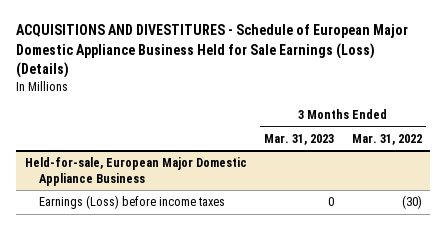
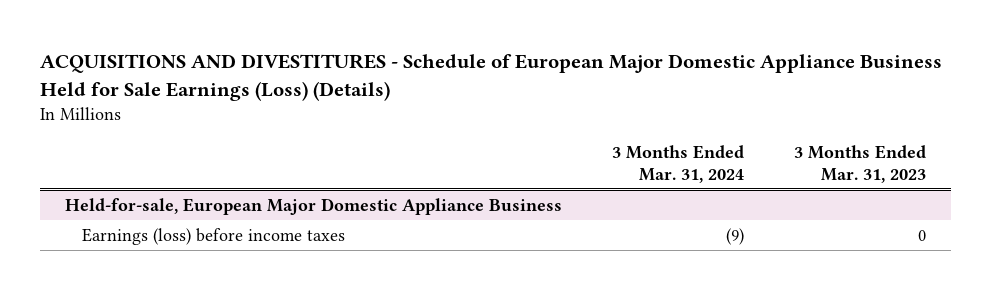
[351,133,422,145] Mar. 31, 2022 -> none
none -> [612,145,745,183] 3 Months Ended Mar. 31, 2024
[39,195,226,210] Earnings (Loss) before income taxes -> [82,227,346,245] Earnings (loss) before income taxes

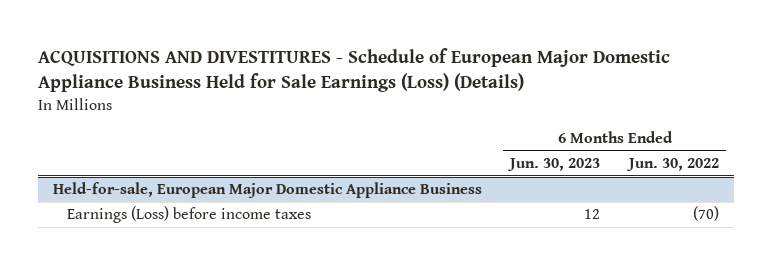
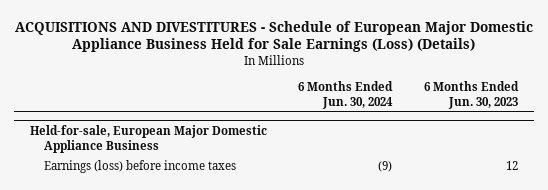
[626,158,720,172] Jun. 30, 2022 -> none
none -> [298,80,394,109] 6 Months Ended Jun. 30, 2024
[66,206,311,224] Earnings (Loss) before income taxes -> [44,160,237,174] Earnings (loss) before income taxes

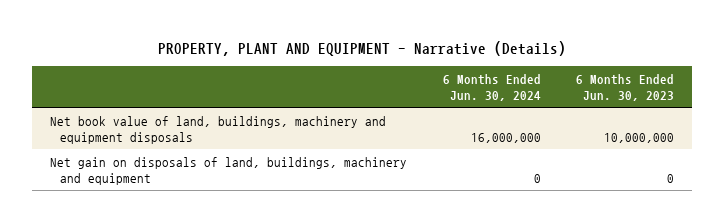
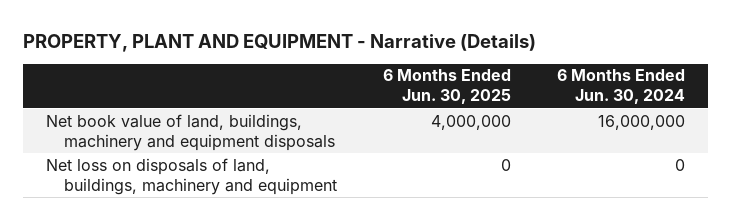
[576,73,675,101] 6 Months Ended Jun. 30, 2023 -> none
none -> [382,69,511,105] 6 Months Ended Jun. 30, 2025
[49,157,407,185] Net gain on disposals of land, buildings, machinery and equipment -> [46,157,337,195] Net loss on disposals of land, buildings, machinery and equipment

